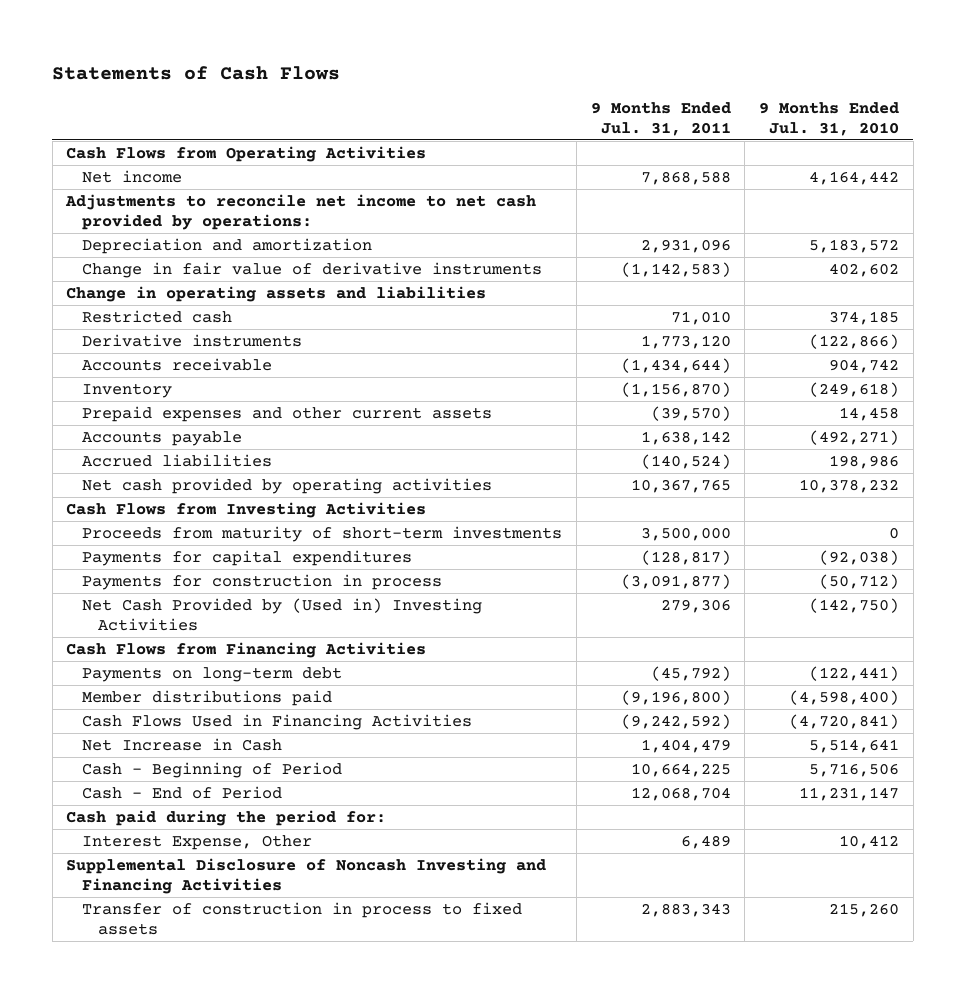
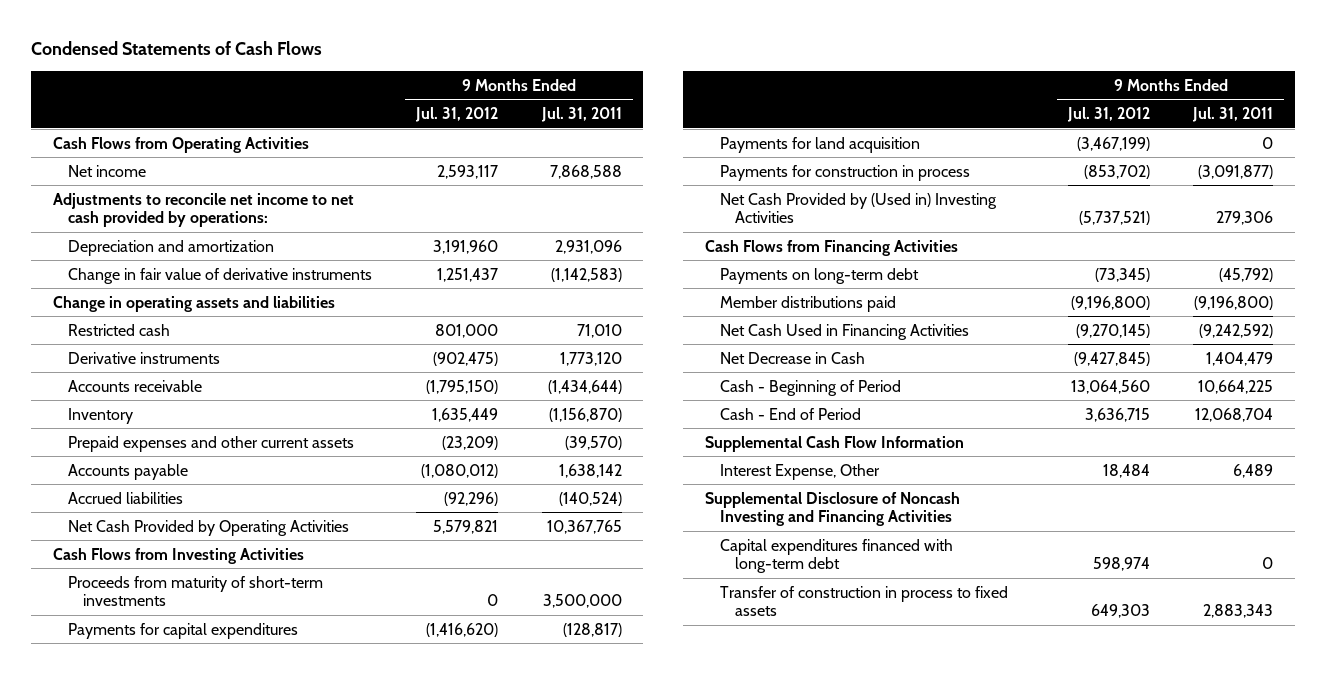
[52,65,341,80] Statements of Cash Flows -> [30,41,322,56] Condensed Statements of Cash Flows
[759,101,900,136] 9 Months Ended Jul. 31, 2010 -> none
none -> [414,107,498,123] Jul. 31, 2012
[82,478,493,495] Net cash provided by operating activities -> [67,519,349,536] Net Cash Provided by Operating Activities
none -> [719,136,920,153] Payments for land acquisition
[82,714,473,731] Cash Flows Used in Financing Activities -> [719,323,969,340] Net Cash Used in Financing Activities
[82,738,283,752] Net Increase in Cash -> [719,351,865,364] Net Decrease in Cash
[66,810,387,827] Cash paid during the period for: -> none
none -> [704,435,964,452] Supplemental Cash Flow Information
none -> [719,538,953,574] Capital expenditures financed with long-term debt

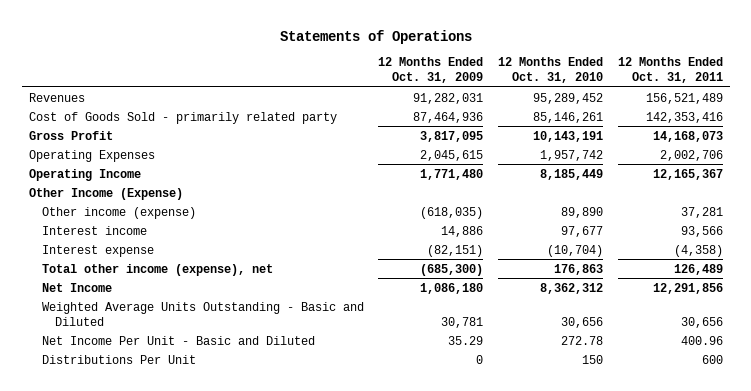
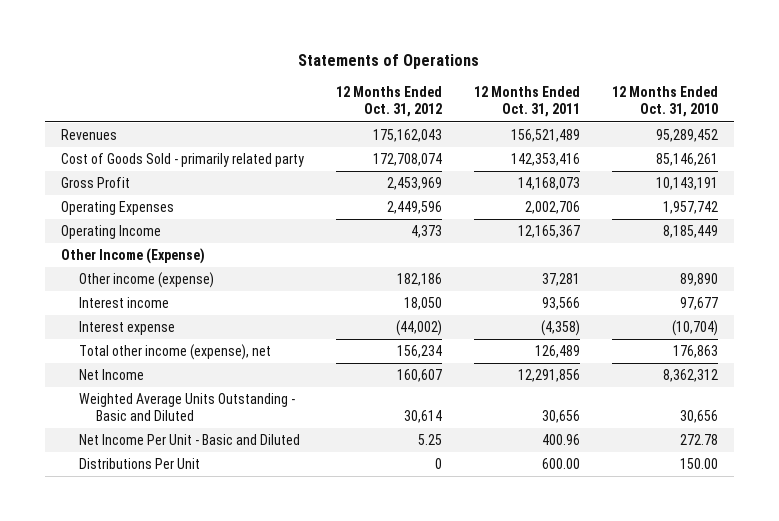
[378,57,484,84] 12 Months Ended Oct. 31, 2009 -> none
none -> [335,86,442,118] 12 Months Ended Oct. 31, 2012
[582,354,604,364] 150 -> [679,458,718,470] 150.00
[701,354,723,364] 600 -> [541,458,580,470] 600.00

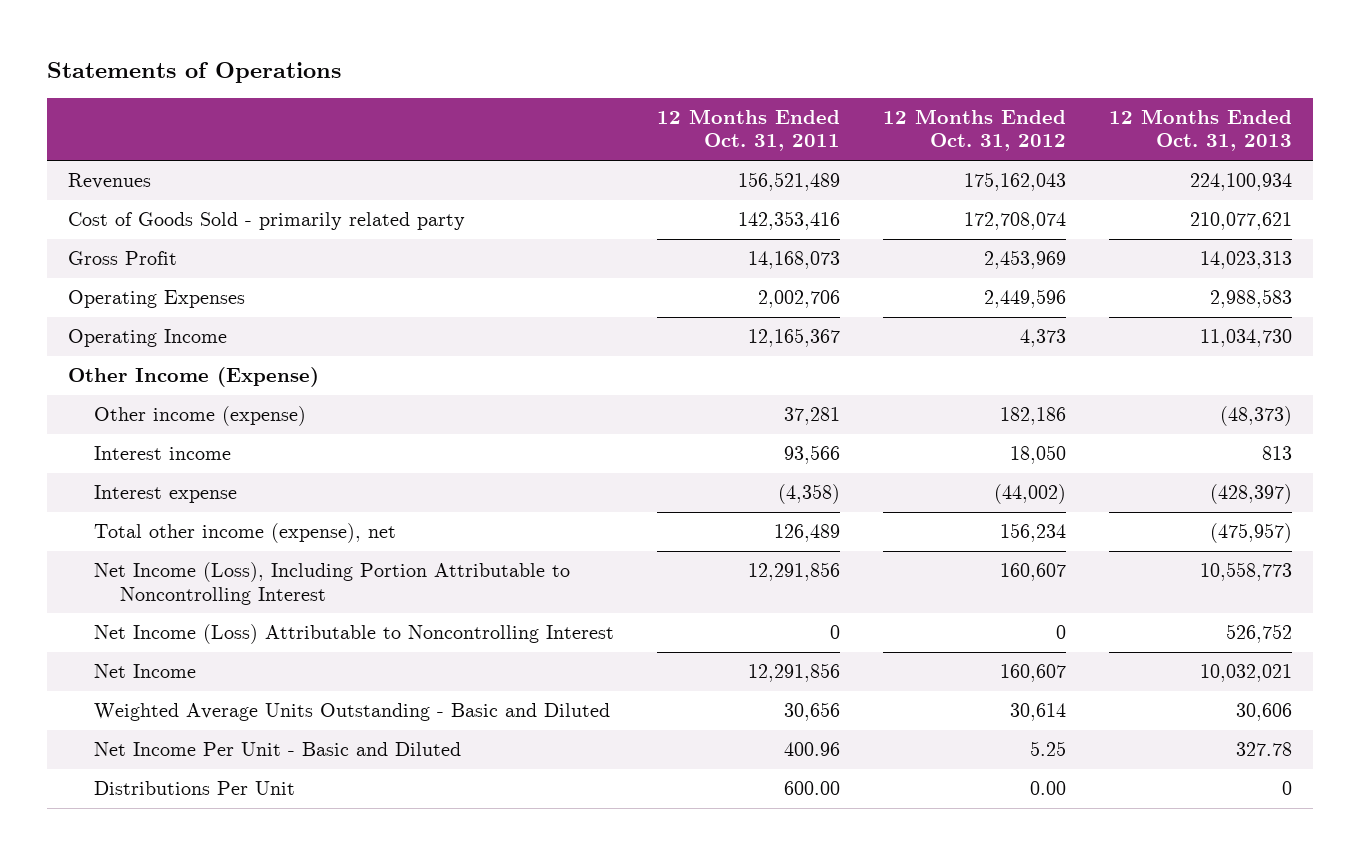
[611,86,718,118] 12 Months Ended Oct. 31, 2010 -> none
none -> [1108,108,1292,152] 12 Months Ended Oct. 31, 2013
none -> [93,562,570,605] Net Income (Loss), Including Portion Attributable to Noncontrolling Interest
none -> [93,624,614,645] Net Income (Loss) Attributable to Noncontrolling Interest
[434,458,442,470] 0 -> [1029,781,1066,796] 0.00

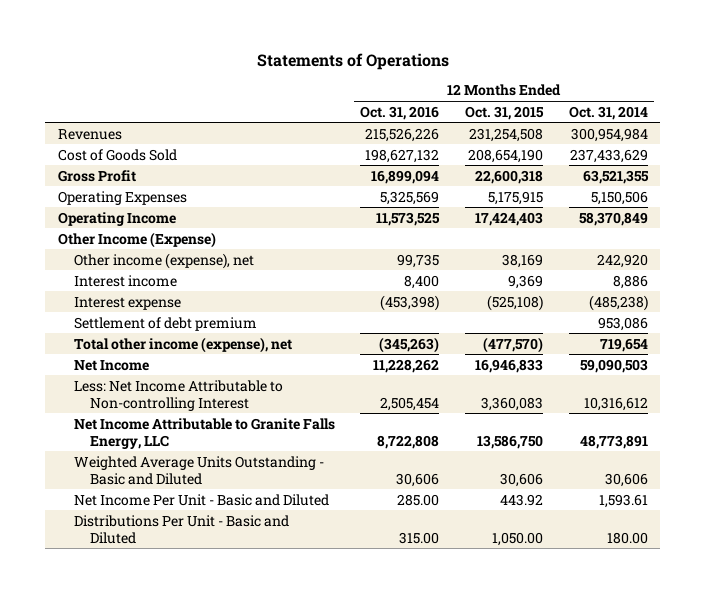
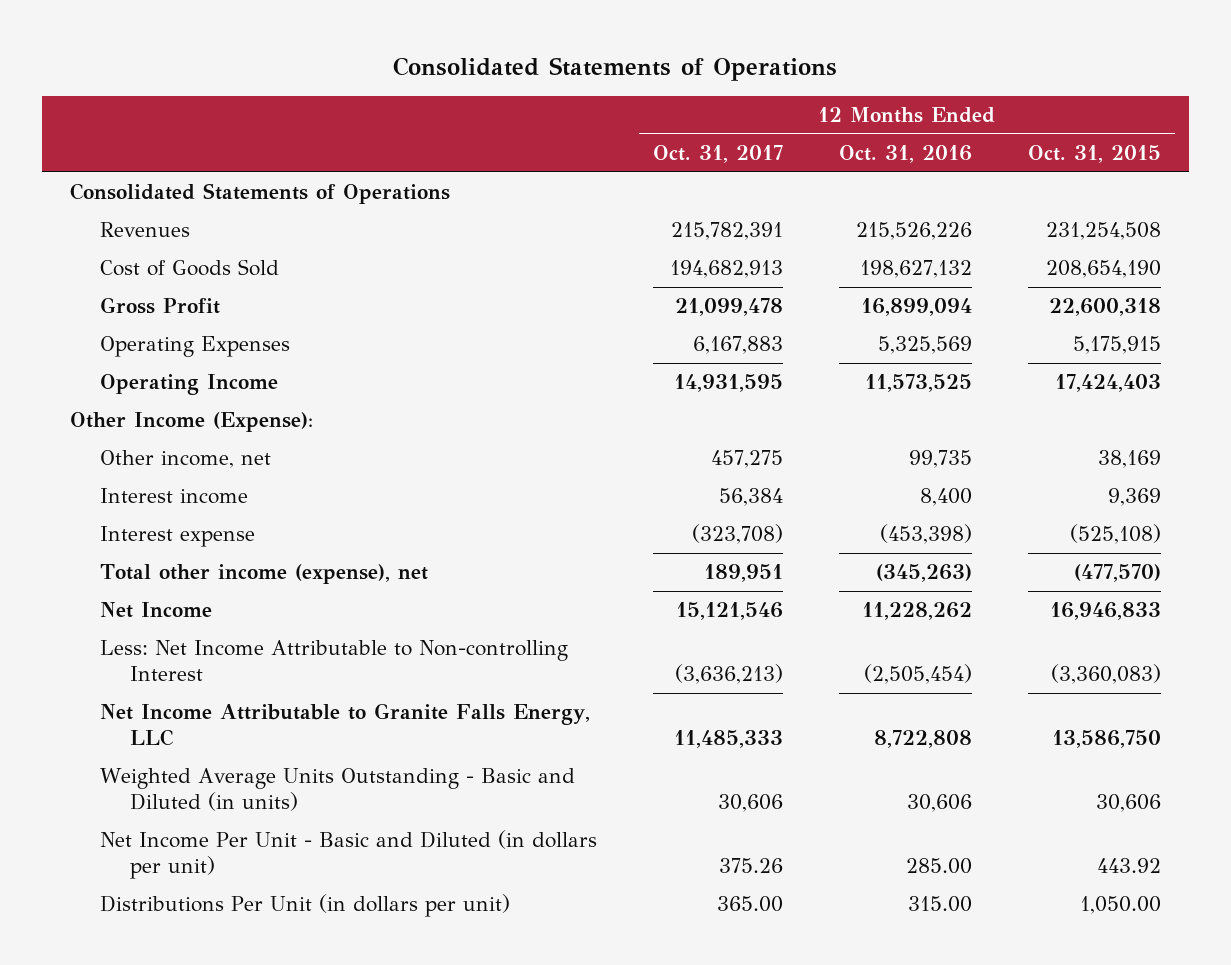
[256,53,449,71] Statements of Operations -> [393,56,838,81] Consolidated Statements of Operations
[568,105,648,120] Oct. 31, 2014 -> none
none -> [652,145,783,164] Oct. 31, 2017
none -> [70,183,451,205] Consolidated Statements of Operations
[57,231,216,248] Other Income (Expense) -> [70,412,314,433] Other Income (Expense):
[73,252,254,269] Other income (expense), net -> [100,450,272,469] Other income, net
[73,316,257,331] Settlement of debt premium -> none
[380,396,440,411] 2,505,454 -> [863,664,972,685] (2,505,454)
[480,396,543,411] 3,360,083 -> [1050,664,1161,685] (3,360,083)
[73,455,324,485] Weighted Average Units Outstanding - Basic and Diluted -> [100,768,576,812] Weighted Average Units Outstanding - Basic and Diluted (in units)
[73,493,329,506] Net Income Per Unit - Basic and Diluted -> [100,830,598,880] Net Income Per Unit - Basic and Diluted (in dollars per unit)
[73,514,289,544] Distributions Per Unit - Basic and Diluted -> [100,894,511,918] Distributions Per Unit (in dollars per unit)

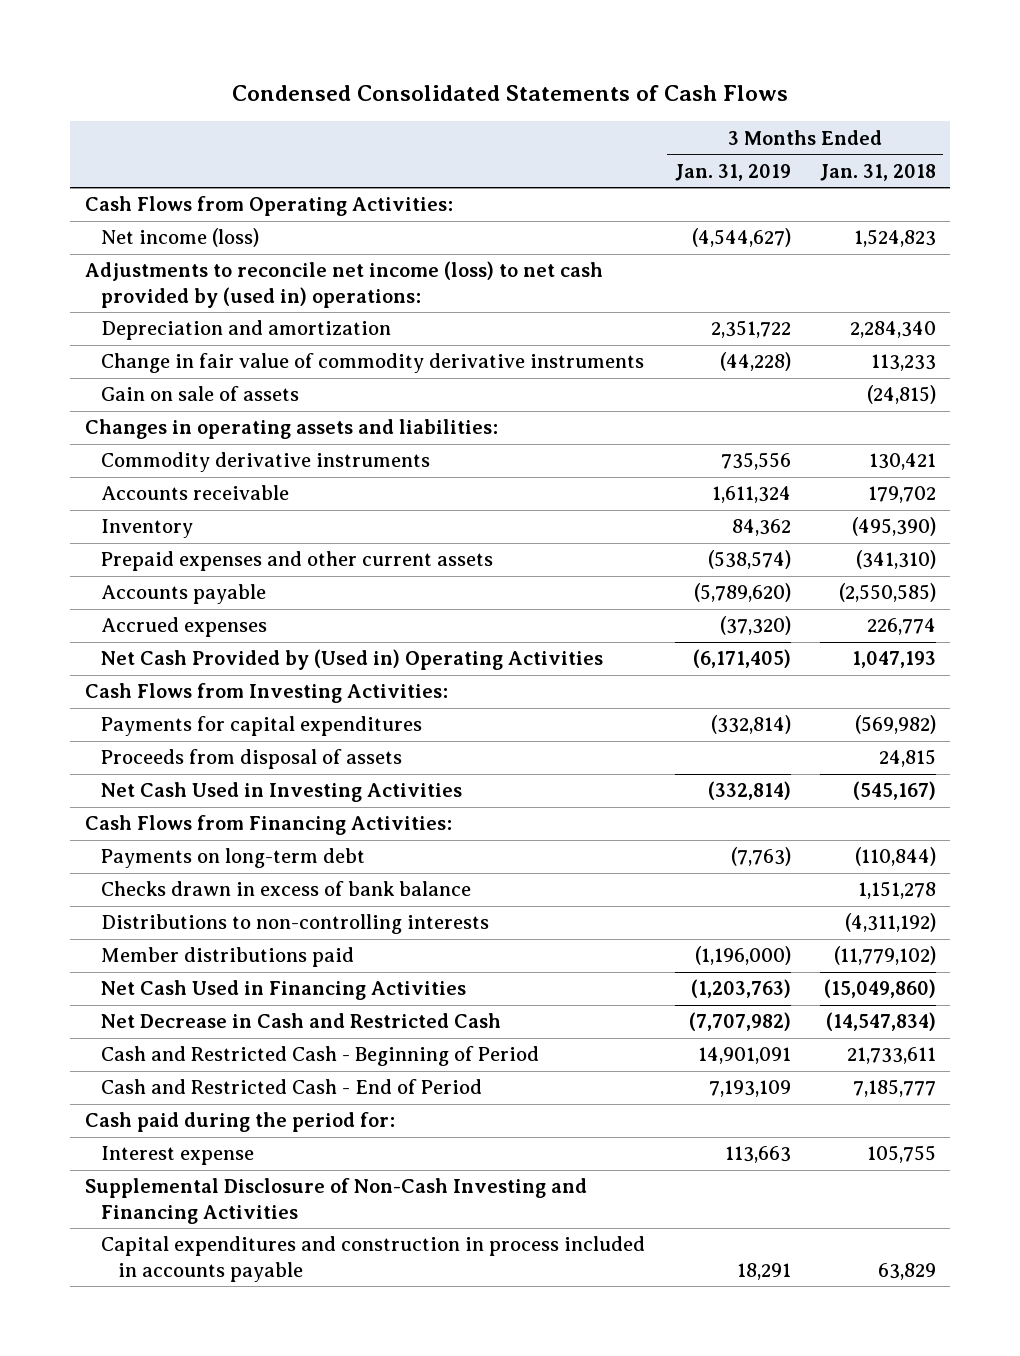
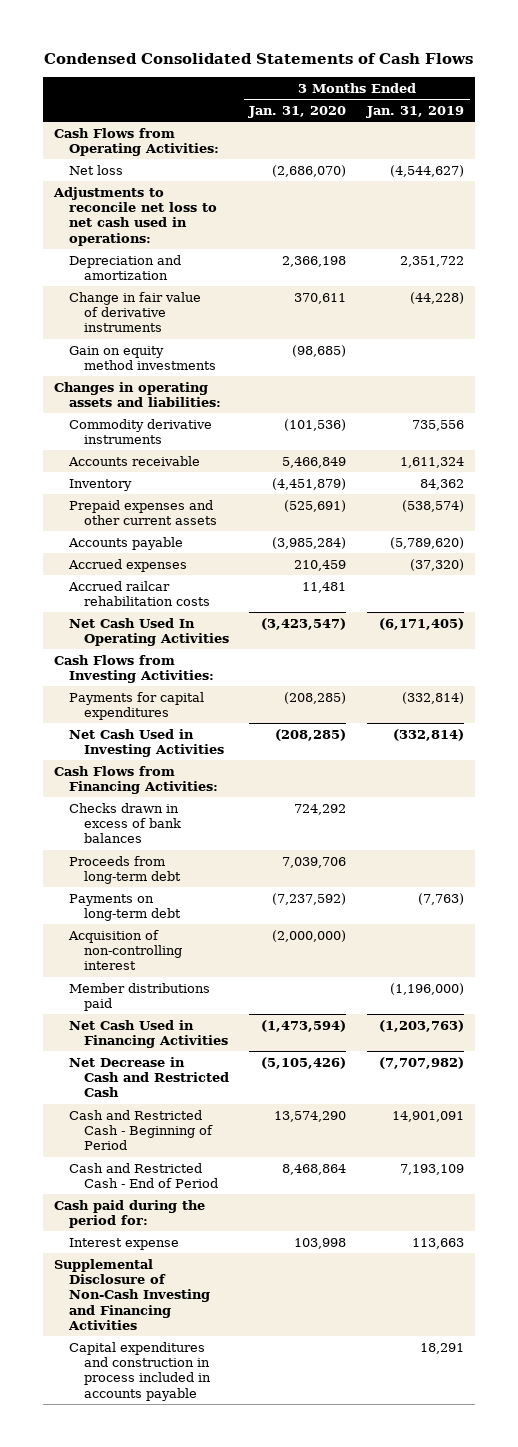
[819,163,936,181] Jan. 31, 2018 -> none
none -> [248,106,347,119] Jan. 31, 2020
[101,228,260,248] Net income (loss) -> [68,164,123,175] Net loss
[84,261,603,308] Adjustments to reconcile net income (loss) to net cash provided by (used in) operations: -> [52,186,217,246] Adjustments to reconcile net loss to net cash used in operations:
[101,386,300,402] Gain on sale of assets -> none
[101,353,645,374] Change in fair value of commodity derivative instruments -> [68,291,201,333] Change in fair value of derivative instruments
none -> [68,345,216,371] Gain on equity method investments
none -> [67,580,210,607] Accrued railcar rehabilitation costs
[101,649,604,671] Net Cash Provided by (Used in) Operating Activities -> [68,617,229,647] Net Cash Used In Operating Activities
[101,749,403,770] Proceeds from disposal of assets -> none
none -> [68,802,181,844] Checks drawn in excess of bank balances
none -> [68,855,181,885] Proceeds from long-term debt
[101,881,472,897] Checks drawn in excess of bank balance -> none
[101,914,490,935] Distributions to non-controlling interests -> none
none -> [67,929,182,971] Acquisition of non-controlling interest

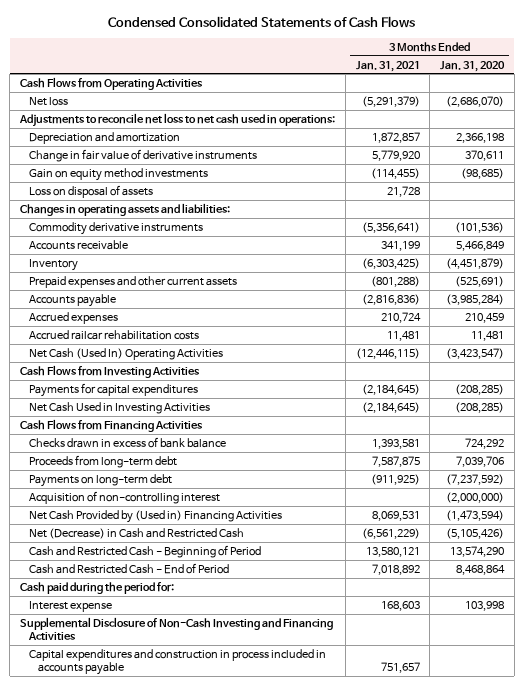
[366,106,465,119] Jan. 31, 2019 -> none
none -> [355,60,420,72] Jan. 31, 2021
[53,127,219,157] Cash Flows from Operating Activities: -> [20,76,204,90] Cash Flows from Operating Activities
none -> [29,184,154,198] Loss on disposal of assets
[68,617,229,647] Net Cash Used In Operating Activities -> [29,347,224,360] Net Cash (Used In) Operating Activities
[53,654,214,684] Cash Flows from Investing Activities: -> [20,364,201,378] Cash Flows from Investing Activities
[53,765,218,795] Cash Flows from Financing Activities: -> [20,418,204,432] Cash Flows from Financing Activities
[68,802,181,844] Checks drawn in excess of bank balances -> [29,436,227,448] Checks drawn in excess of bank balance
[68,982,210,1012] Member distributions paid -> none
[68,1019,228,1049] Net Cash Used in Financing Activities -> [29,509,283,523] Net Cash Provided by (Used in) Financing Activities
[68,1056,229,1098] Net Decrease in Cash and Restricted Cash -> [29,527,245,539] Net (Decrease) in Cash and Restricted Cash

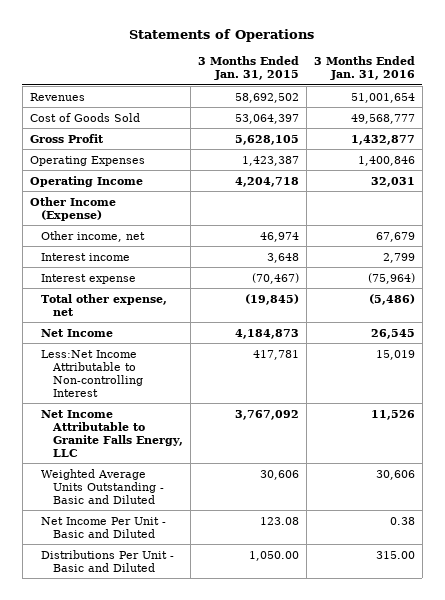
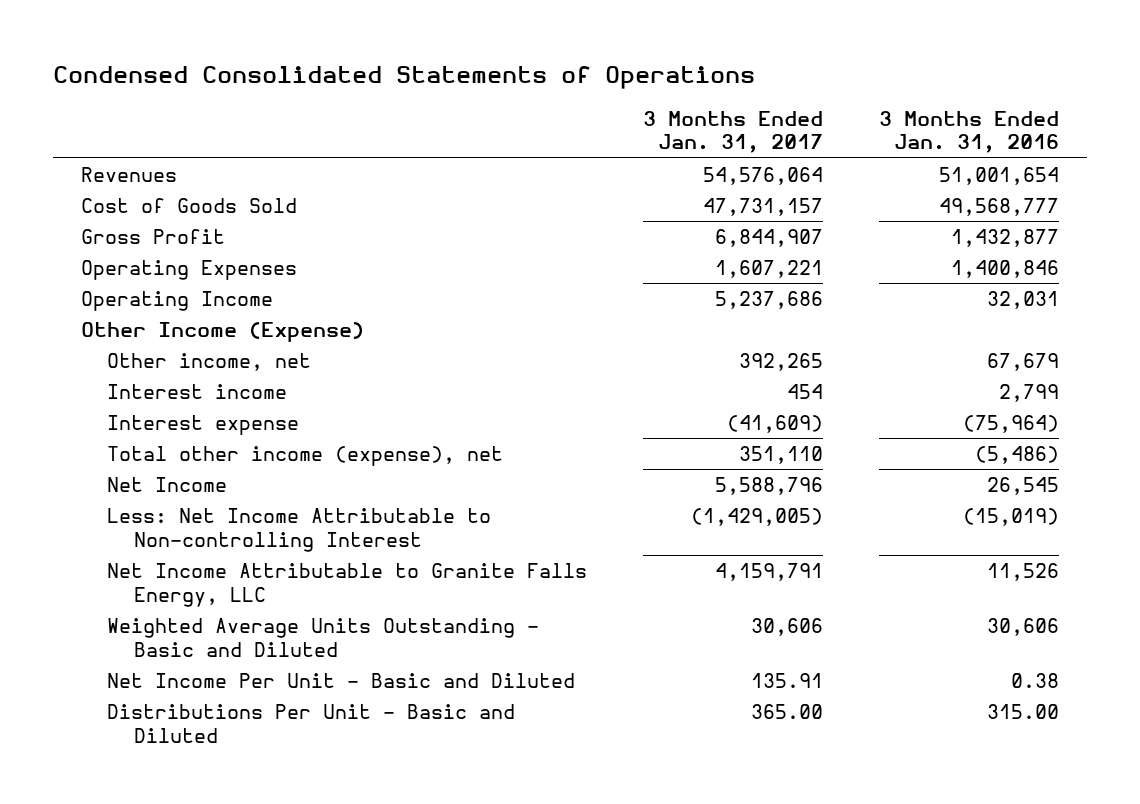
[129,29,315,43] Statements of Operations -> [53,66,756,90] Condensed Consolidated Statements of Operations
[197,55,299,81] 3 Months Ended Jan. 31, 2015 -> none
none -> [643,110,824,154] 3 Months Ended Jan. 31, 2017
[41,293,168,316] Total other expense, net -> [107,445,504,466] Total other income (expense), net
[41,349,144,397] Less:Net Income Attributable to Non-controlling Interest -> [107,507,492,552] Less: Net Income Attributable to Non-controlling Interest
[375,349,415,360] 15,019 -> [962,507,1059,526] (15,019)

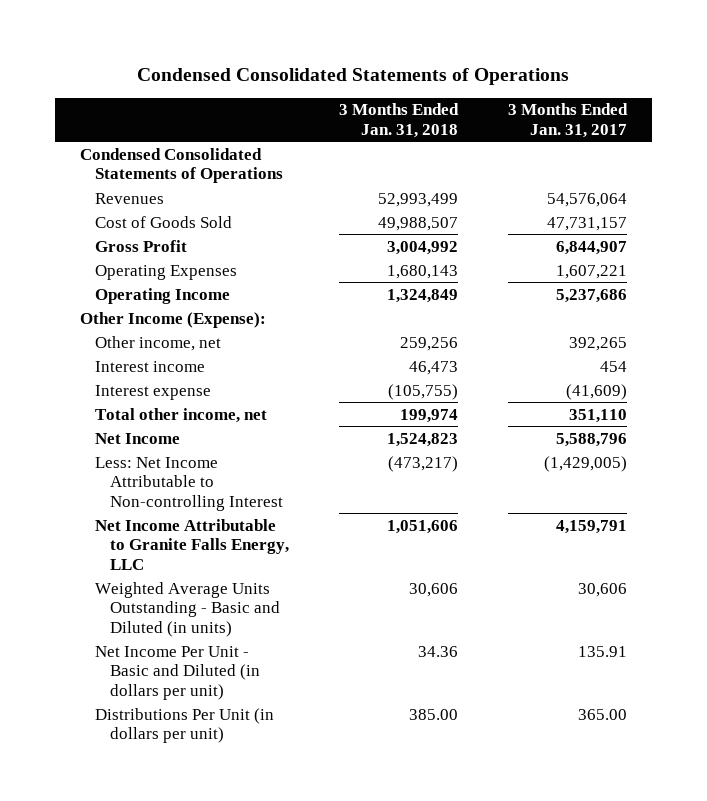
[878,110,1059,154] 3 Months Ended Jan. 31, 2016 -> none
none -> [339,103,460,138] 3 Months Ended Jan. 31, 2018
none -> [79,147,283,184] Condensed Consolidated Statements of Operations
[81,321,365,342] Other Income (Expense) -> [79,311,266,328] Other Income (Expense):
[107,445,504,466] Total other income (expense), net -> [94,407,267,423] Total other income, net
[107,617,540,657] Weighted Average Units Outstanding - Basic and Diluted -> [94,581,281,637] Weighted Average Units Outstanding - Basic and Diluted (in units)
[107,672,576,688] Net Income Per Unit - Basic and Diluted -> [94,645,261,700] Net Income Per Unit - Basic and Diluted (in dollars per unit)
[107,703,516,743] Distributions Per Unit - Basic and Diluted -> [94,707,274,744] Distributions Per Unit (in dollars per unit)

